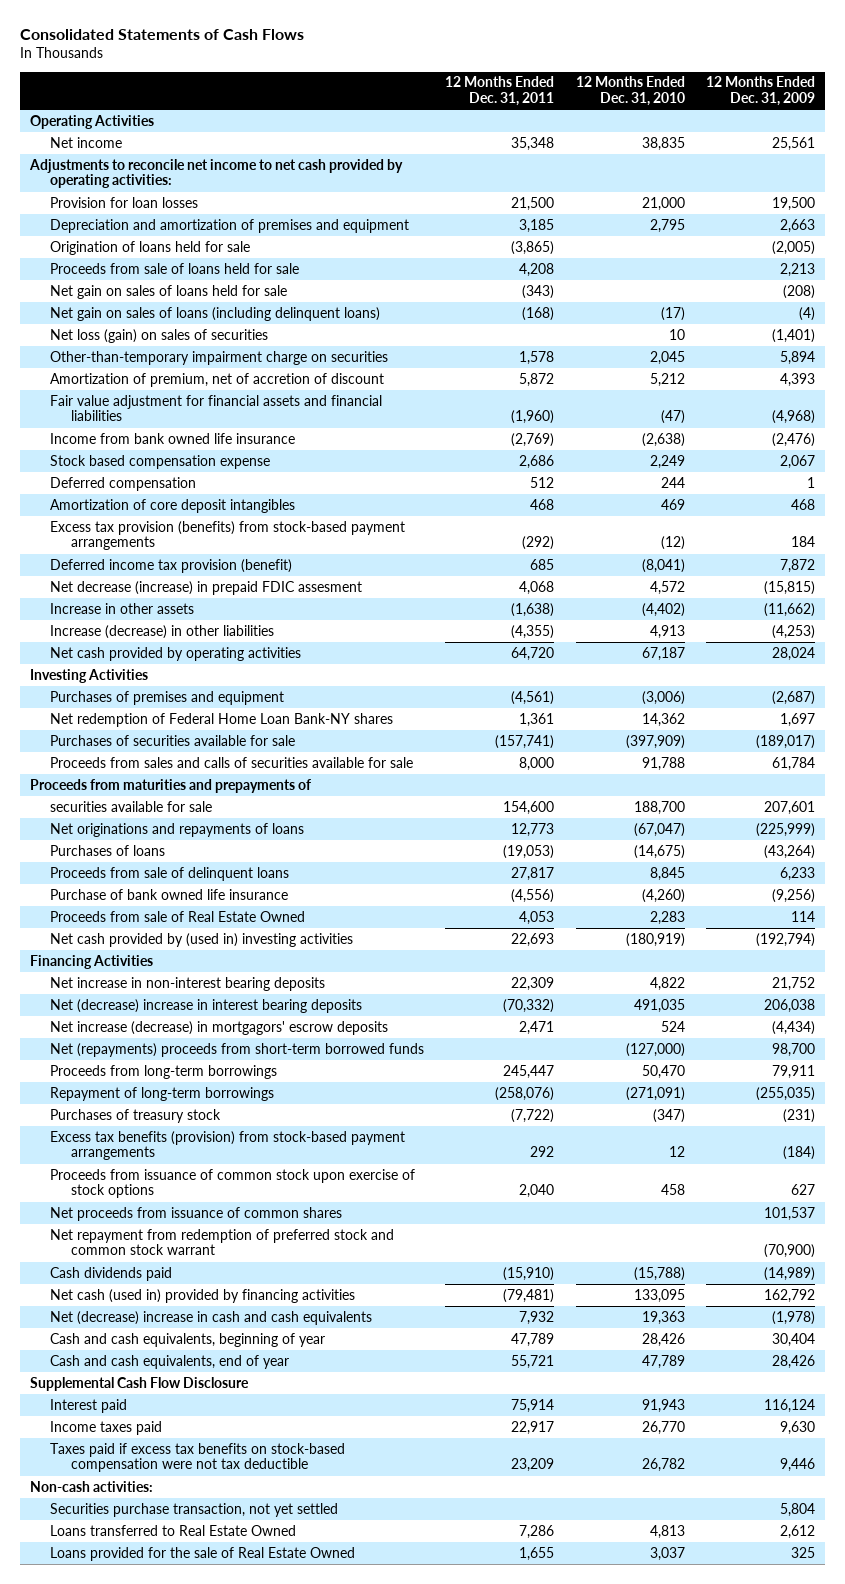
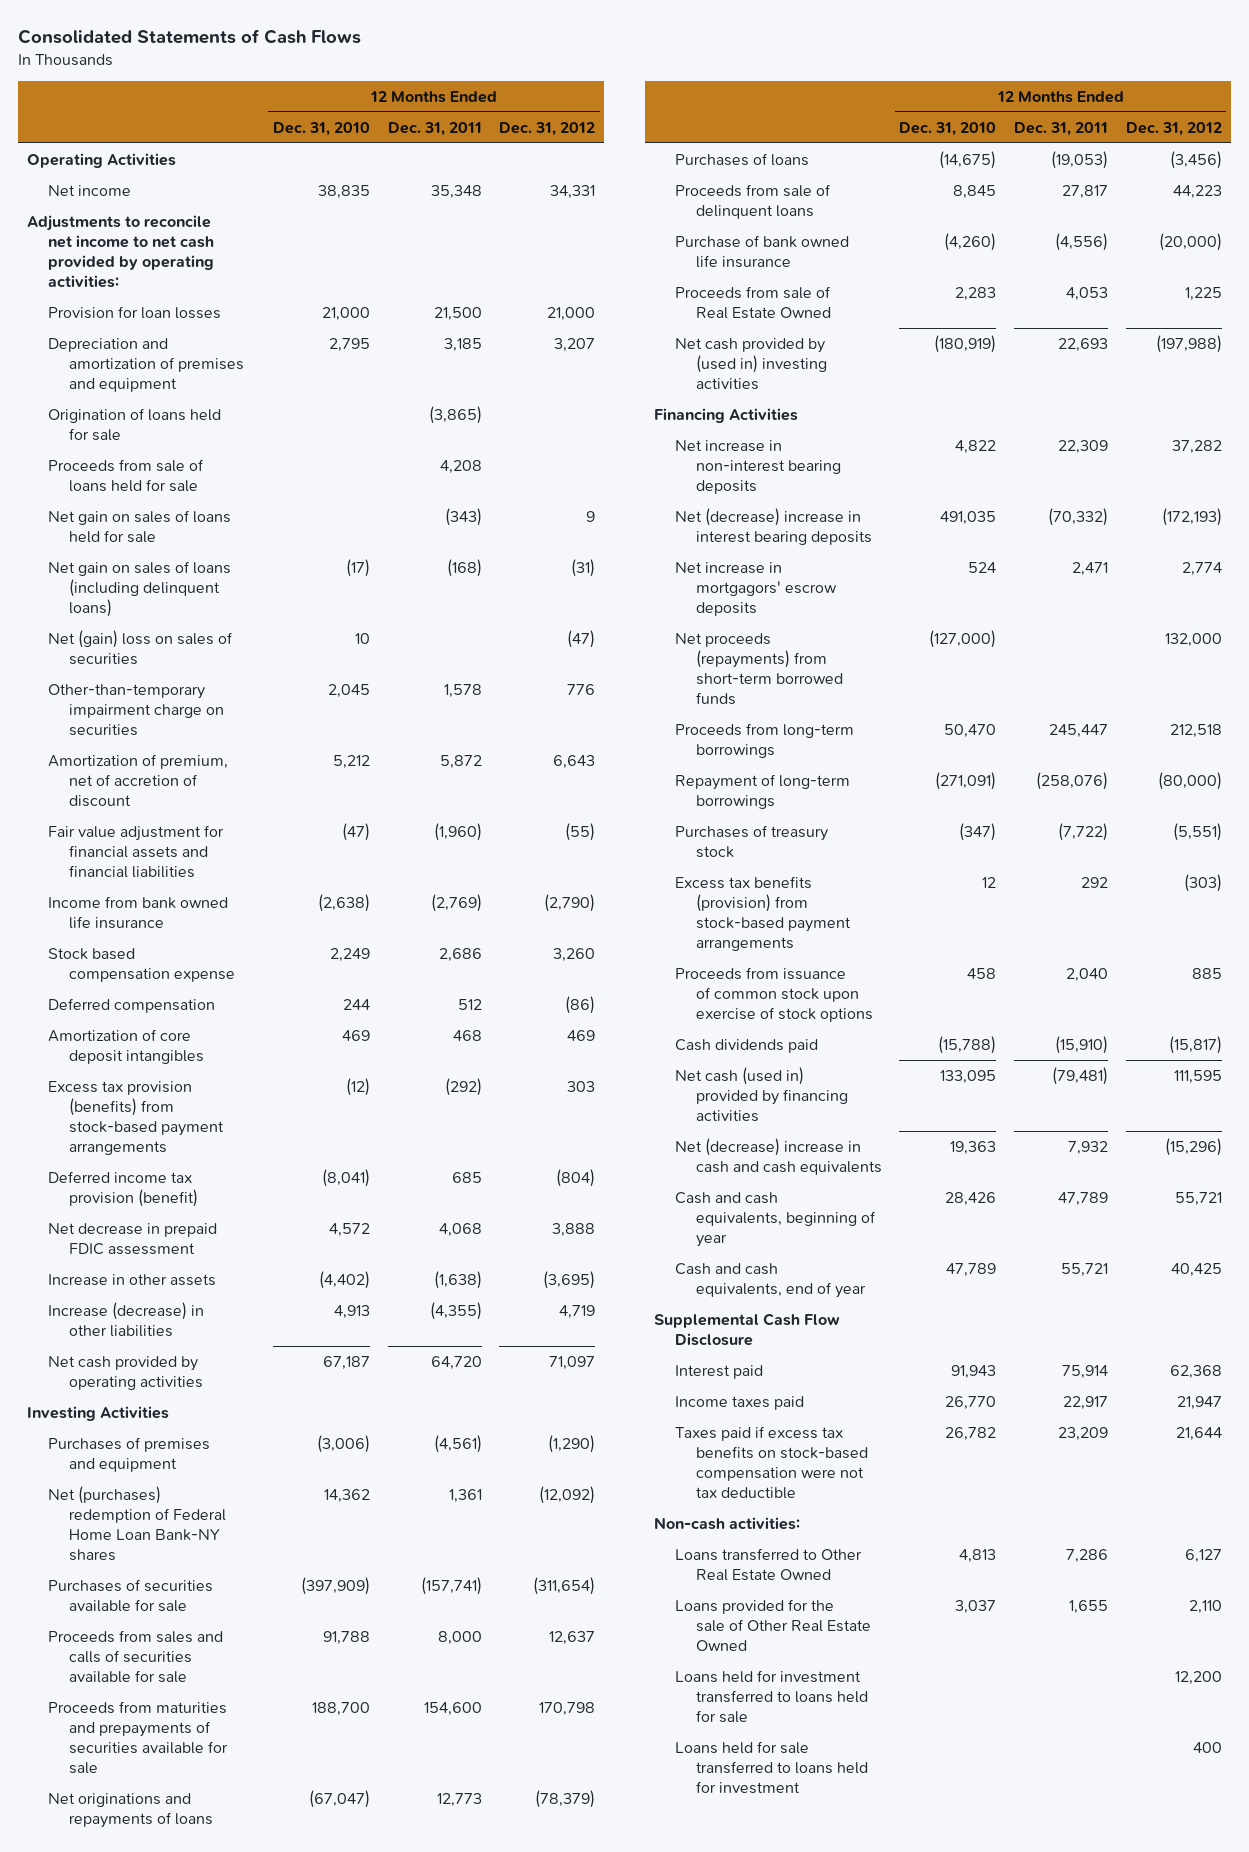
[705,76,815,106] 12 Months Ended Dec. 31, 2009 -> none
none -> [499,121,596,136] Dec. 31, 2012
[50,328,269,343] Net loss (gain) on sales of securities -> [48,629,234,665] Net (gain) loss on sales of securities
[50,580,363,595] Net decrease (increase) in prepaid FDIC assesment -> [48,1222,218,1255] Net decrease in prepaid FDIC assessment
[50,712,394,727] Net redemption of Federal Home Loan Bank-NY shares -> [48,1485,227,1562] Net (purchases) redemption of Federal Home Loan Bank-NY shares
[30,778,312,793] Proceeds from maturities and prepayments of -> none
[50,800,213,812] securities available for sale -> [48,1700,229,1775] Proceeds from maturities and prepayments of securities available for sale
[50,1020,389,1035] Net increase (decrease) in mortgagors' escrow deposits -> [674,561,837,616] Net increase in mortgagors' escrow deposits
[50,1042,425,1057] Net (repayments) proceeds from short-term borrowed funds -> [674,632,843,706] Net proceeds (repayments) from short-term borrowed funds
[50,1206,343,1221] Net proceeds from issuance of common shares -> none
[50,1228,395,1256] Net repayment from redemption of preferred stock and common stock warrant -> none
[50,1502,339,1517] Securities purchase transaction, not yet settled -> none
[50,1524,297,1536] Loans transferred to Real Estate Owned -> [674,1547,862,1581] Loans transferred to Other Real Estate Owned
[50,1546,356,1561] Loans provided for the sale of Real Estate Owned -> [674,1598,871,1651] Loans provided for the sale of Other Real Estate Owned
none -> [674,1669,868,1723] Loans held for investment transferred to loans held for sale
none -> [674,1740,868,1794] Loans held for sale transferred to loans held for investment

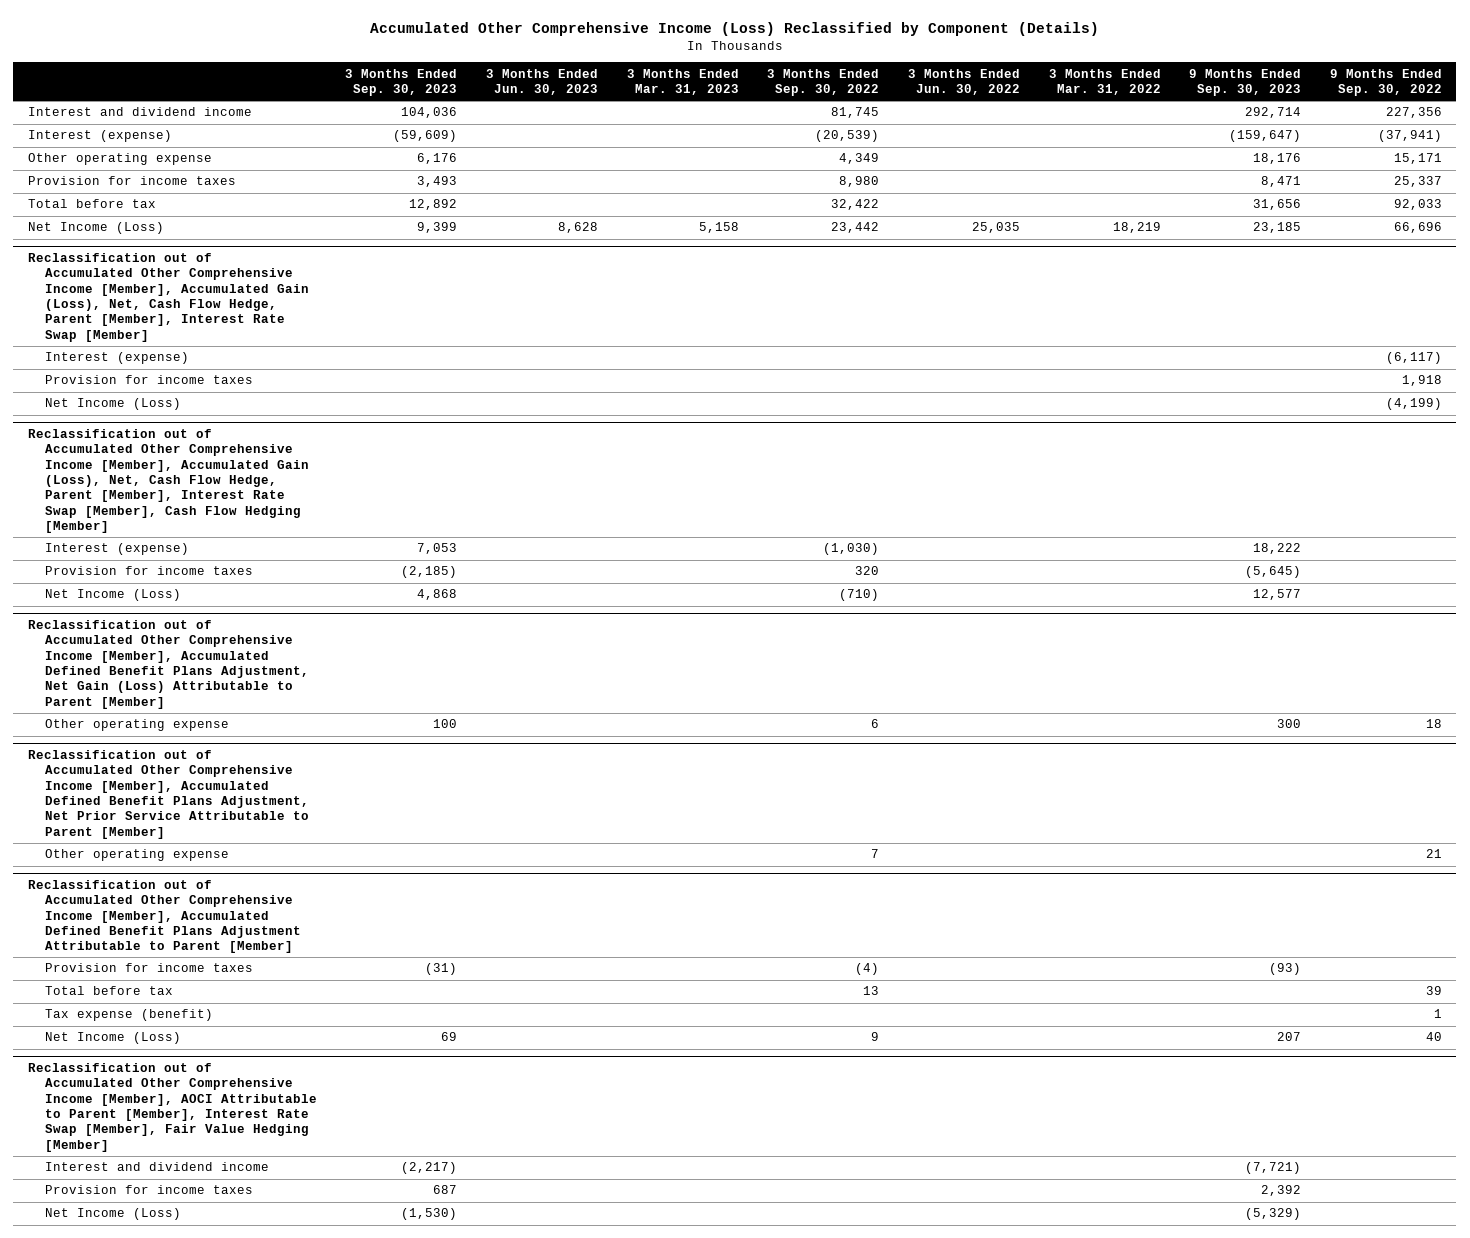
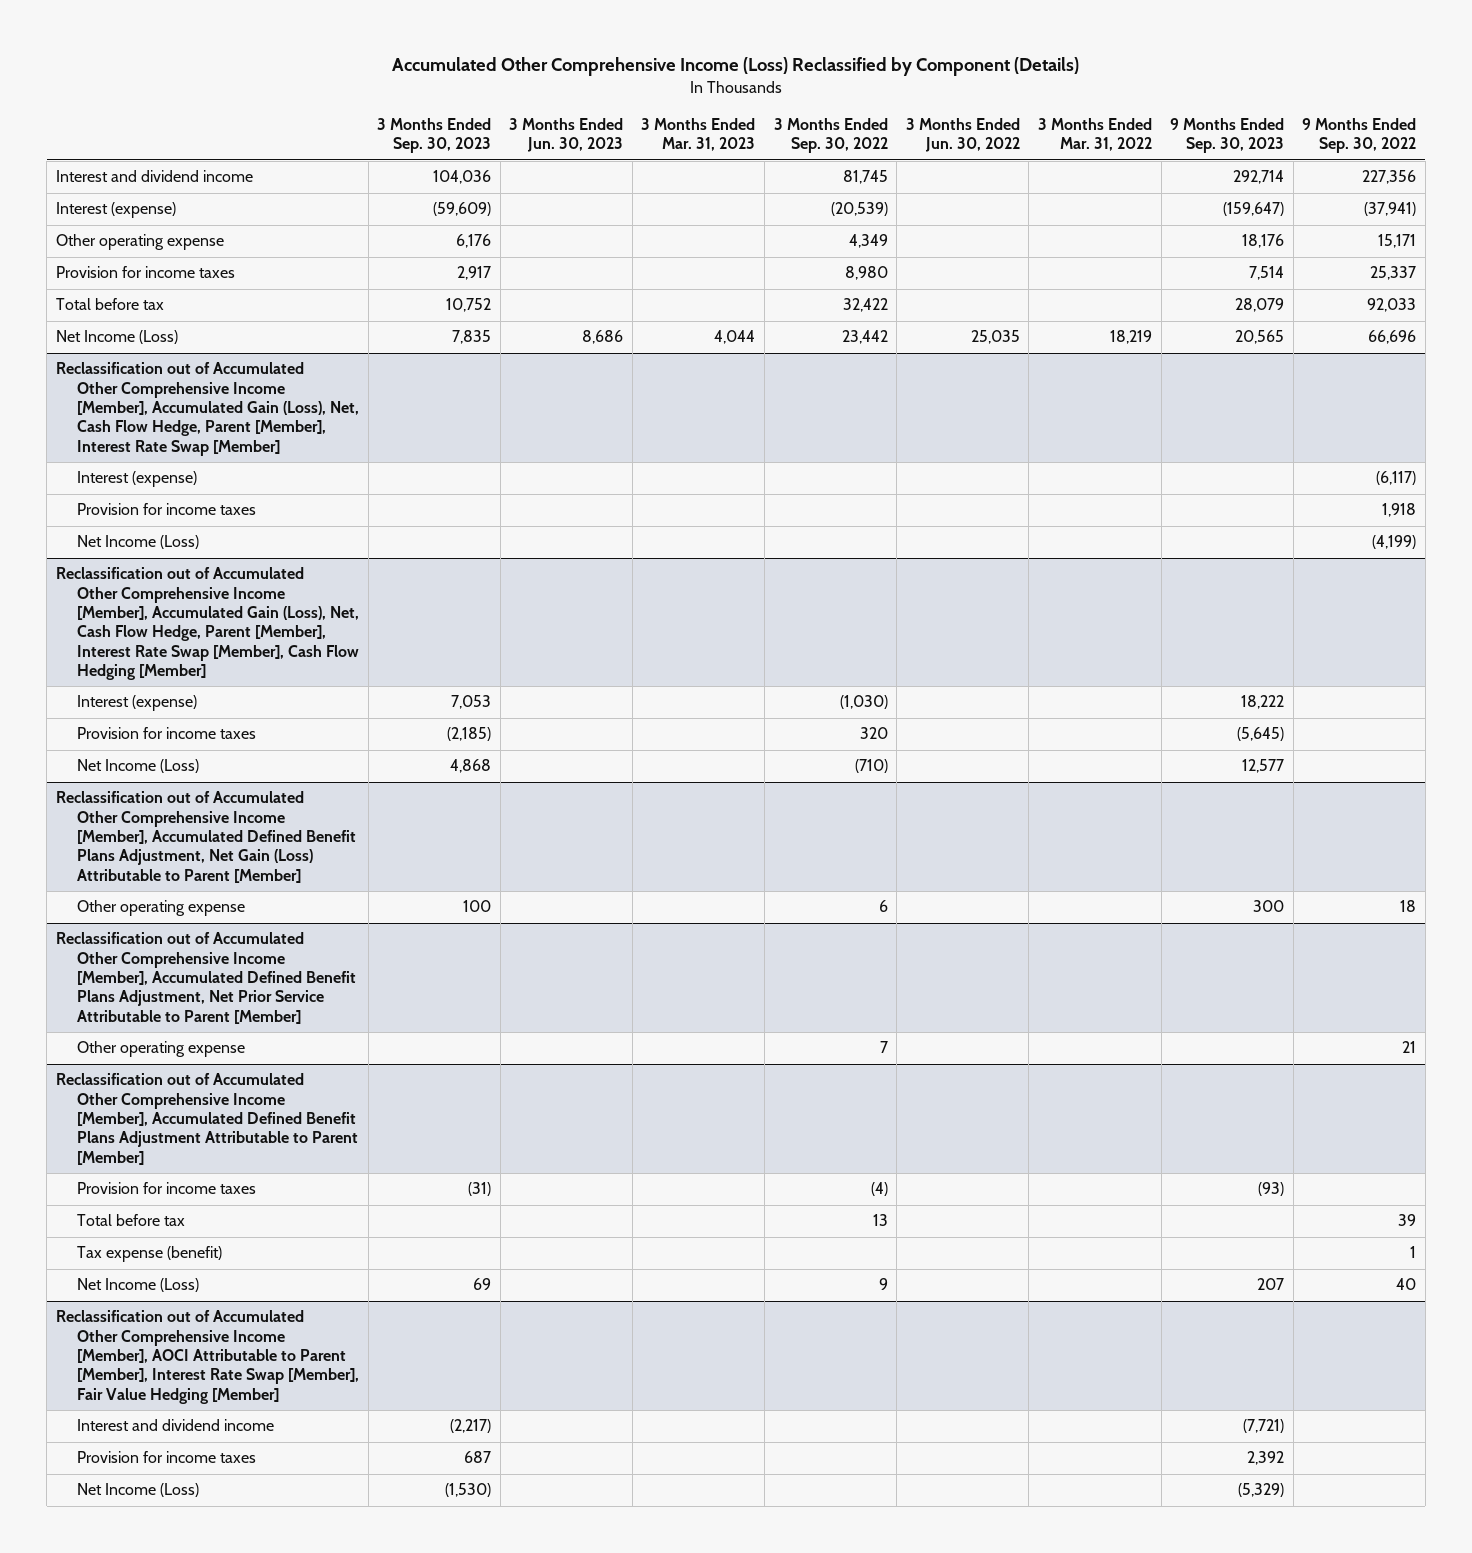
[417,176,458,188] 3,493 -> [457,266,492,281] 2,917
[1261,176,1302,188] 8,471 -> [1249,266,1285,281] 7,514
[409,199,458,211] 12,892 -> [446,298,492,313] 10,752
[1253,199,1302,211] 31,656 -> [1235,298,1285,313] 28,079
[417,222,458,234] 9,399 -> [452,330,492,345] 7,835
[558,222,599,234] 8,628 -> [582,330,624,345] 8,686
[698,222,739,234] 5,158 -> [714,330,756,345] 4,044
[1253,222,1302,234] 23,185 -> [1235,330,1285,345] 20,565

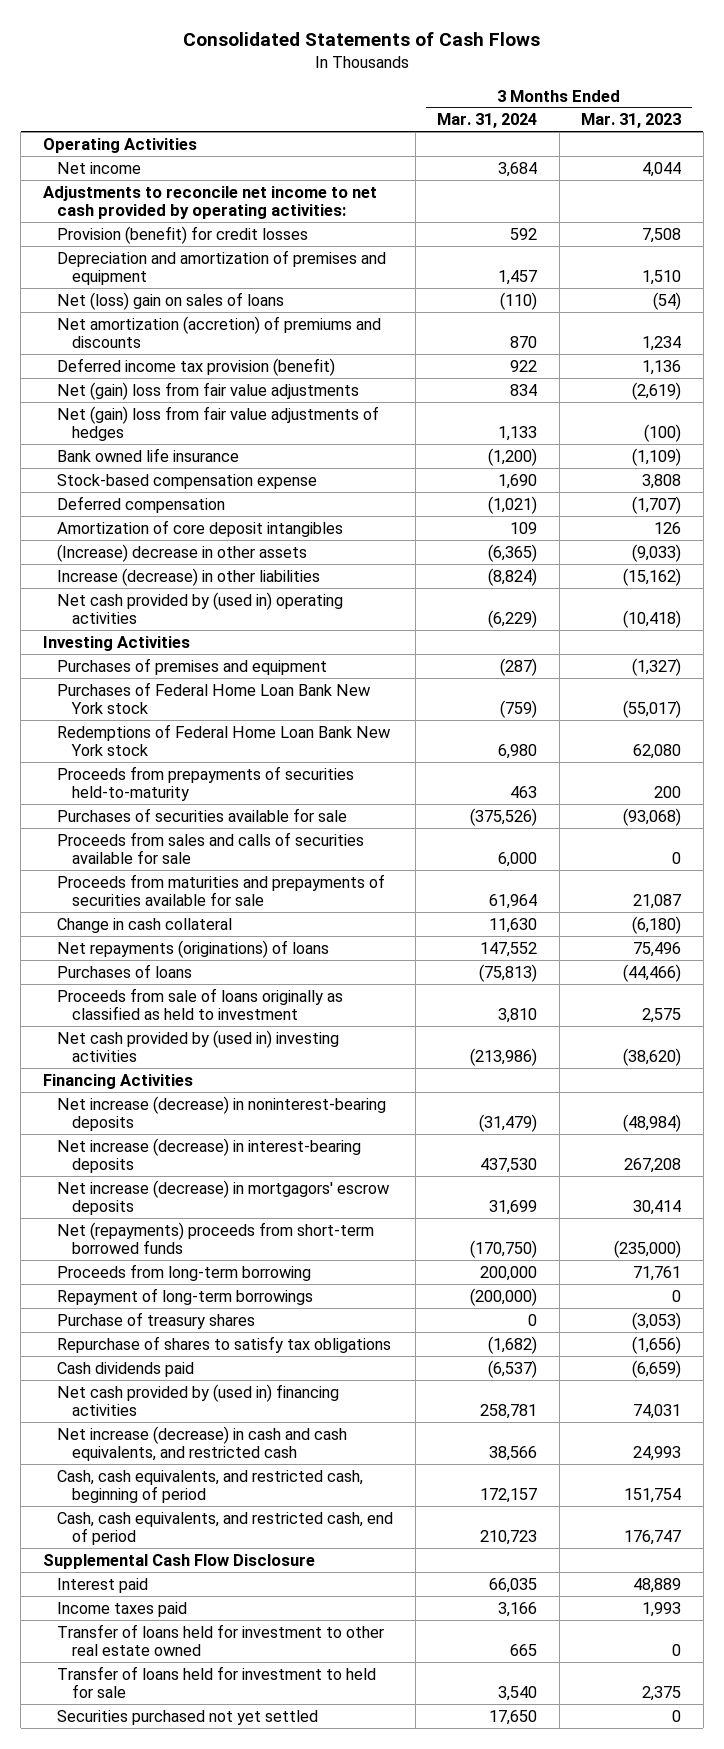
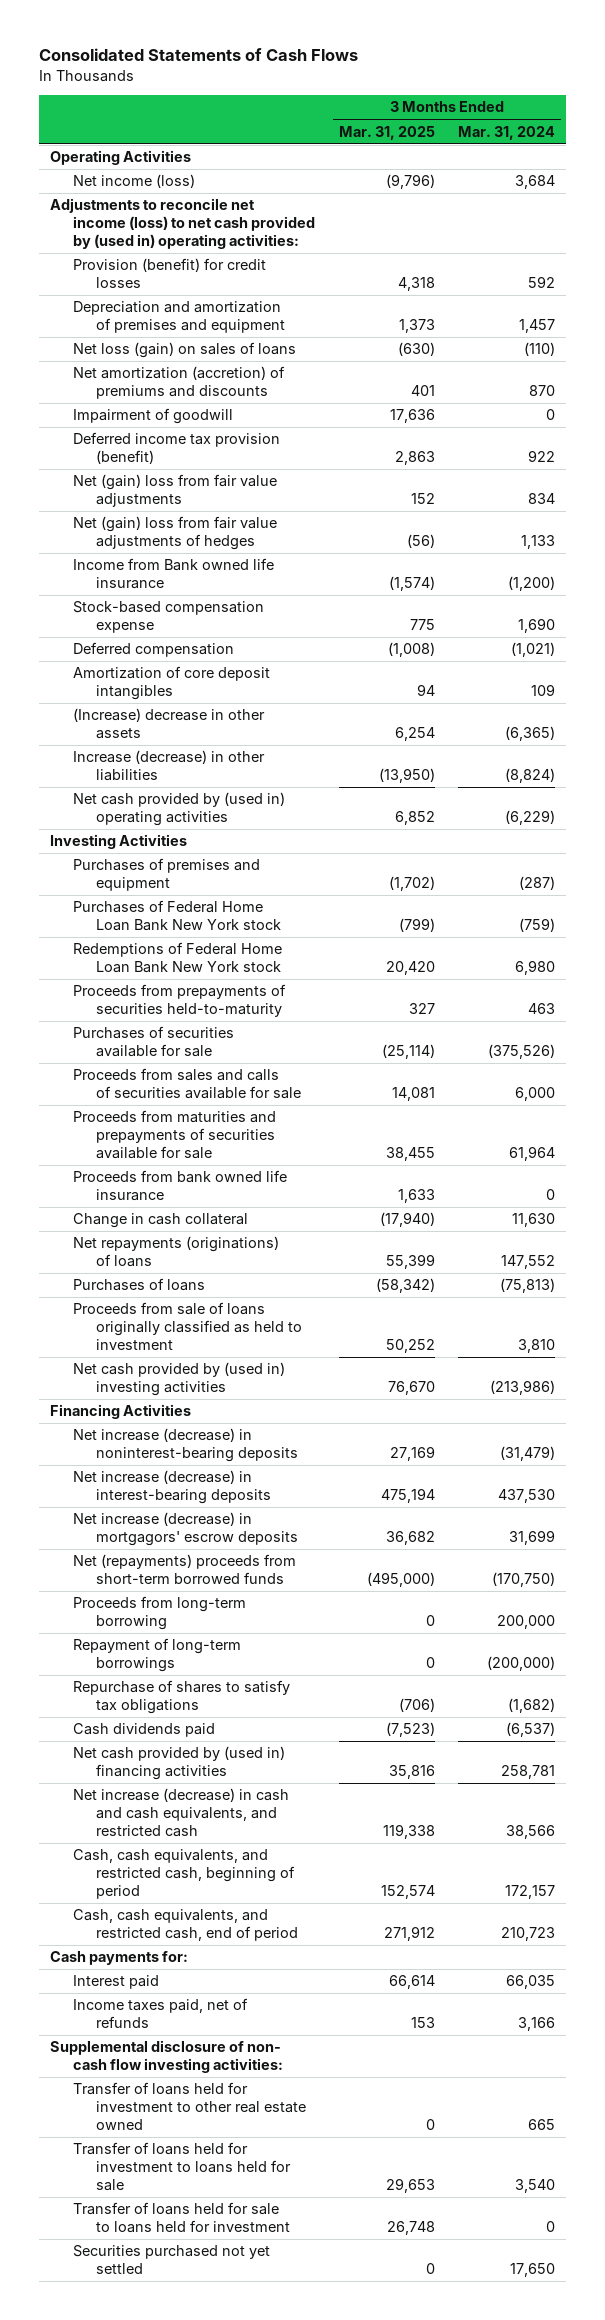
[581,113,682,129] Mar. 31, 2023 -> none
none -> [338,125,435,140] Mar. 31, 2025
[57,161,142,174] Net income -> [73,174,196,189] Net income (loss)
[42,185,377,220] Adjustments to reconcile net income to net cash provided by operating activities: -> [50,198,316,250] Adjustments to reconcile net income (loss) to net cash provided by (used in) operating activities:
[57,291,285,310] Net (loss) gain on sales of loans -> [73,342,297,359] Net loss (gain) on sales of loans
none -> [73,408,234,425] Impairment of goodwill
[57,447,240,462] Bank owned life insurance -> [73,558,275,590] Income from Bank owned life insurance
none -> [73,1170,288,1202] Proceeds from bank owned life insurance
[57,987,344,1021] Proceeds from sale of loans originally as classified as held to investment -> [73,1302,303,1351] Proceeds from sale of loans originally classified as held to investment
[57,1311,256,1329] Purchase of treasury shares -> none
[42,1553,315,1569] Supplemental Cash Flow Disclosure -> none
none -> [50,1951,189,1966] Cash payments for:
[57,1601,188,1617] Income taxes paid -> [73,1998,249,2029] Income taxes paid, net of refunds
none -> [50,2040,284,2074] Supplemental disclosure of non- cash flow investing activities:
[57,1665,377,1699] Transfer of loans held for investment to held for sale -> [73,2142,292,2192] Transfer of loans held for investment to loans held for sale
none -> [73,2202,291,2234] Transfer of loans held for sale to loans held for investment

